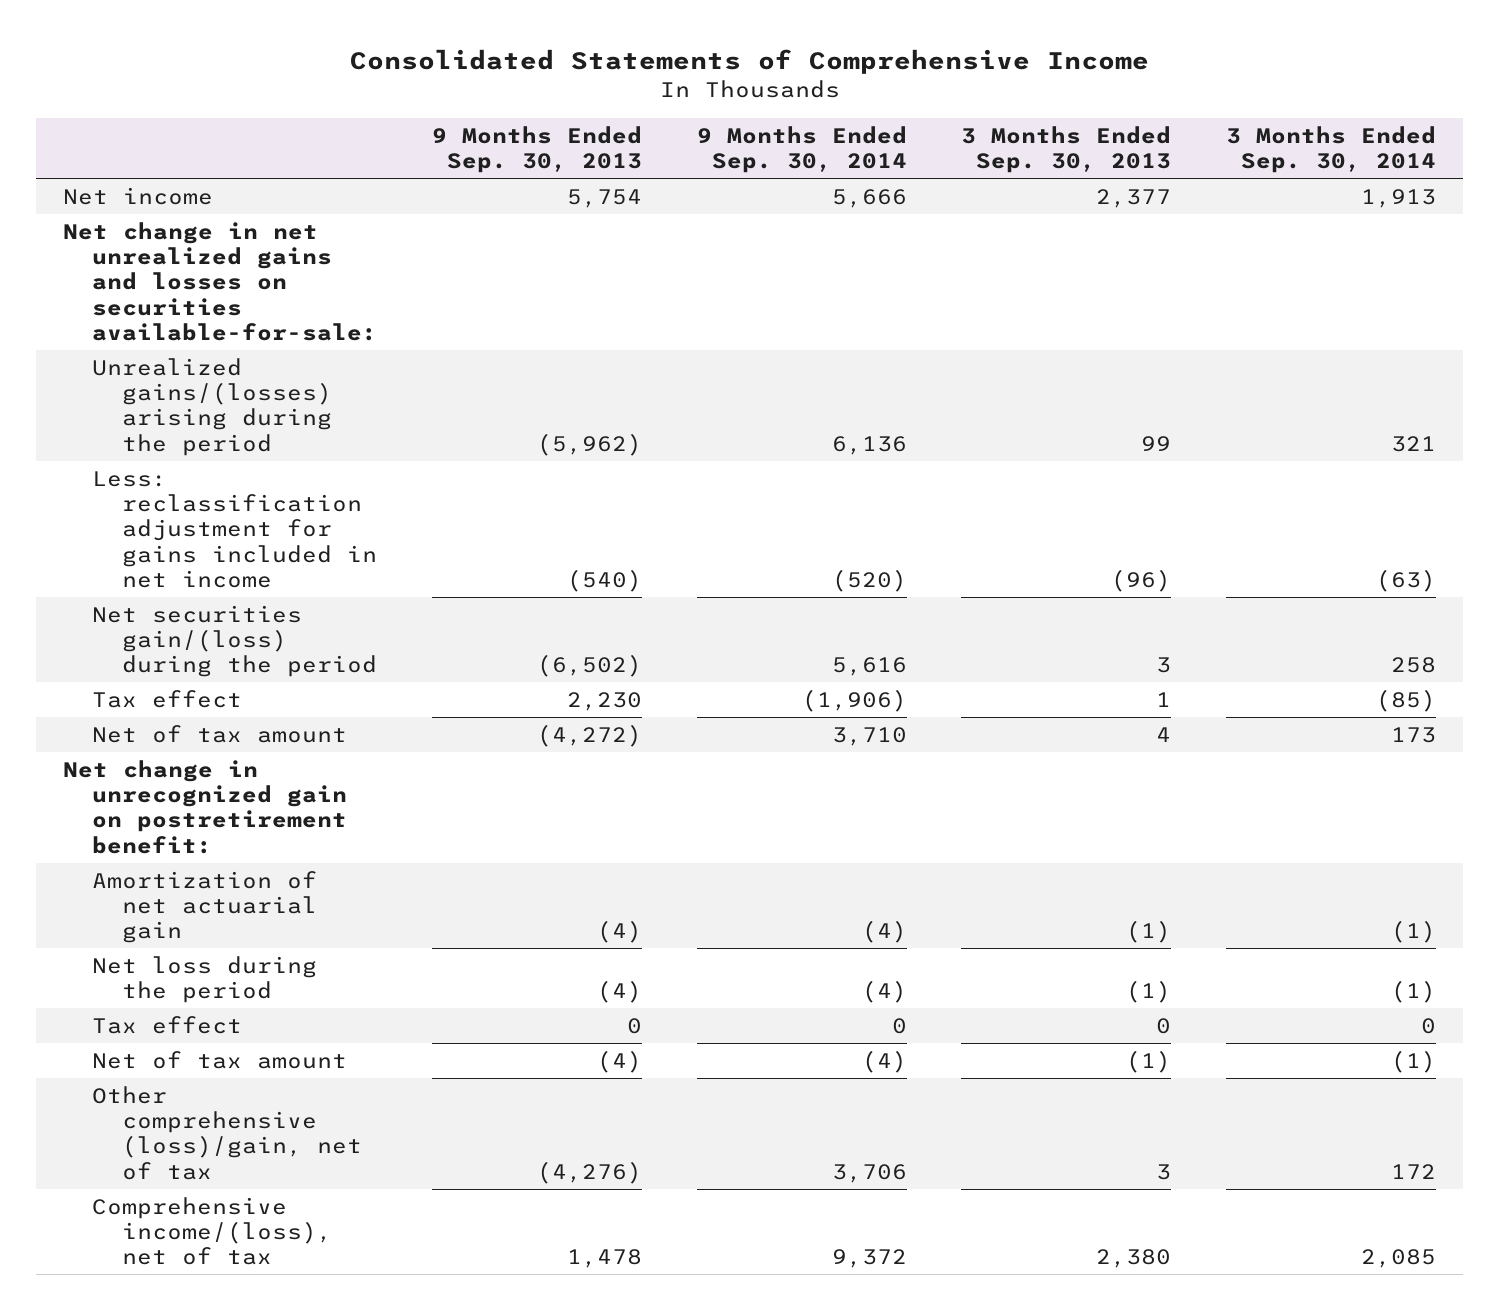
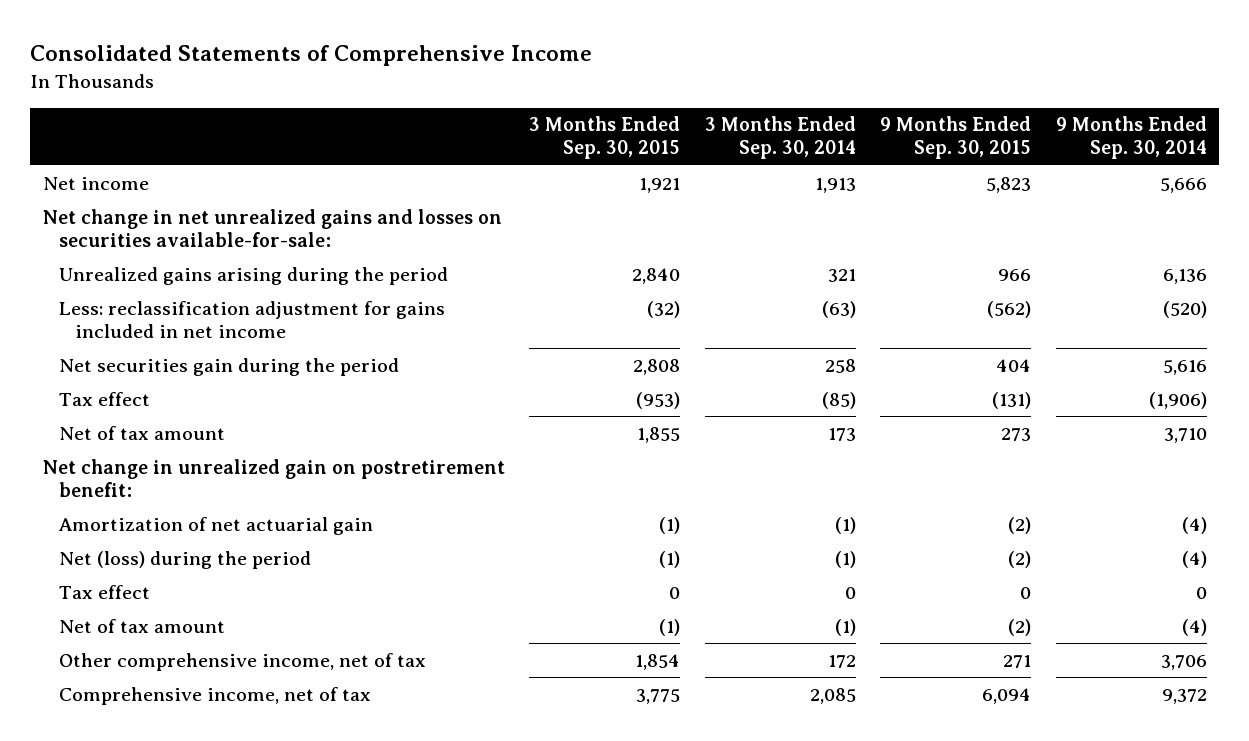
[432,125,643,174] 9 Months Ended Sep. 30, 2013 -> none
[961,125,1172,174] 3 Months Ended Sep. 30, 2013 -> none
none -> [529,116,681,160] 3 Months Ended Sep. 30, 2015
none -> [880,116,1032,160] 9 Months Ended Sep. 30, 2015
[92,357,332,456] Unrealized gains/(losses) arising during the period -> [58,266,448,285] Unrealized gains arising during the period
[92,604,377,678] Net securities gain/(loss) during the period -> [58,357,399,376] Net securities gain during the period
[63,759,348,854] Net change in unrecognized gain on postretirement benefit: -> [42,458,505,497] Net change in unrealized gain on postretirement benefit:
[92,955,318,1004] Net loss during the period -> [58,550,311,569] Net (loss) during the period
[92,1085,362,1180] Other comprehensive (loss)/gain, net of tax -> [58,652,426,671] Other comprehensive income, net of tax
[92,1196,332,1266] Comprehensive income/(loss), net of tax -> [58,686,371,705] Comprehensive income, net of tax

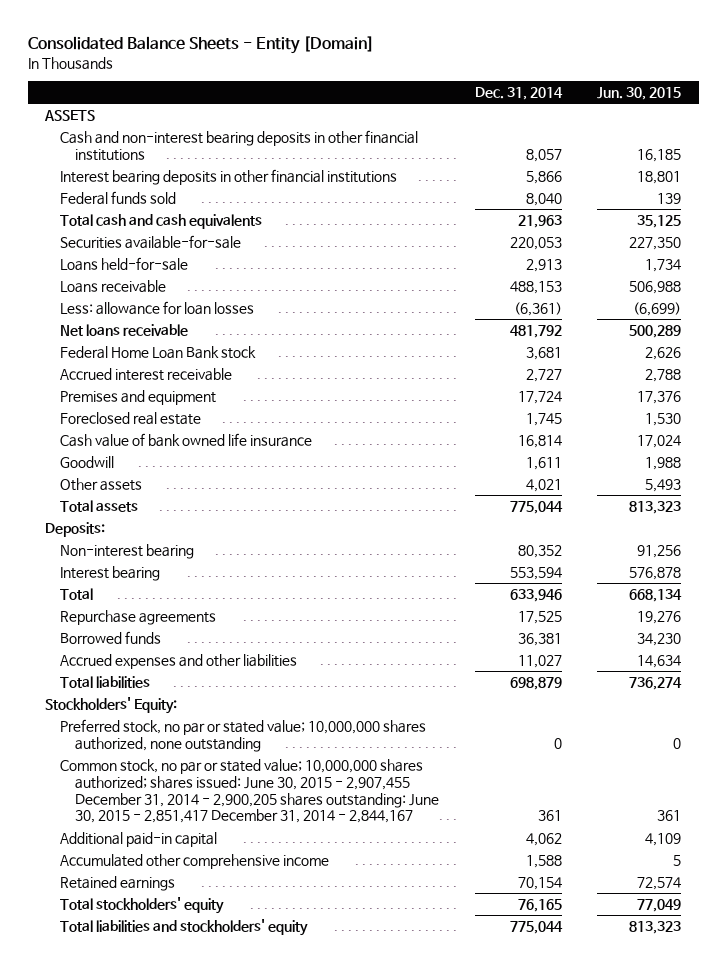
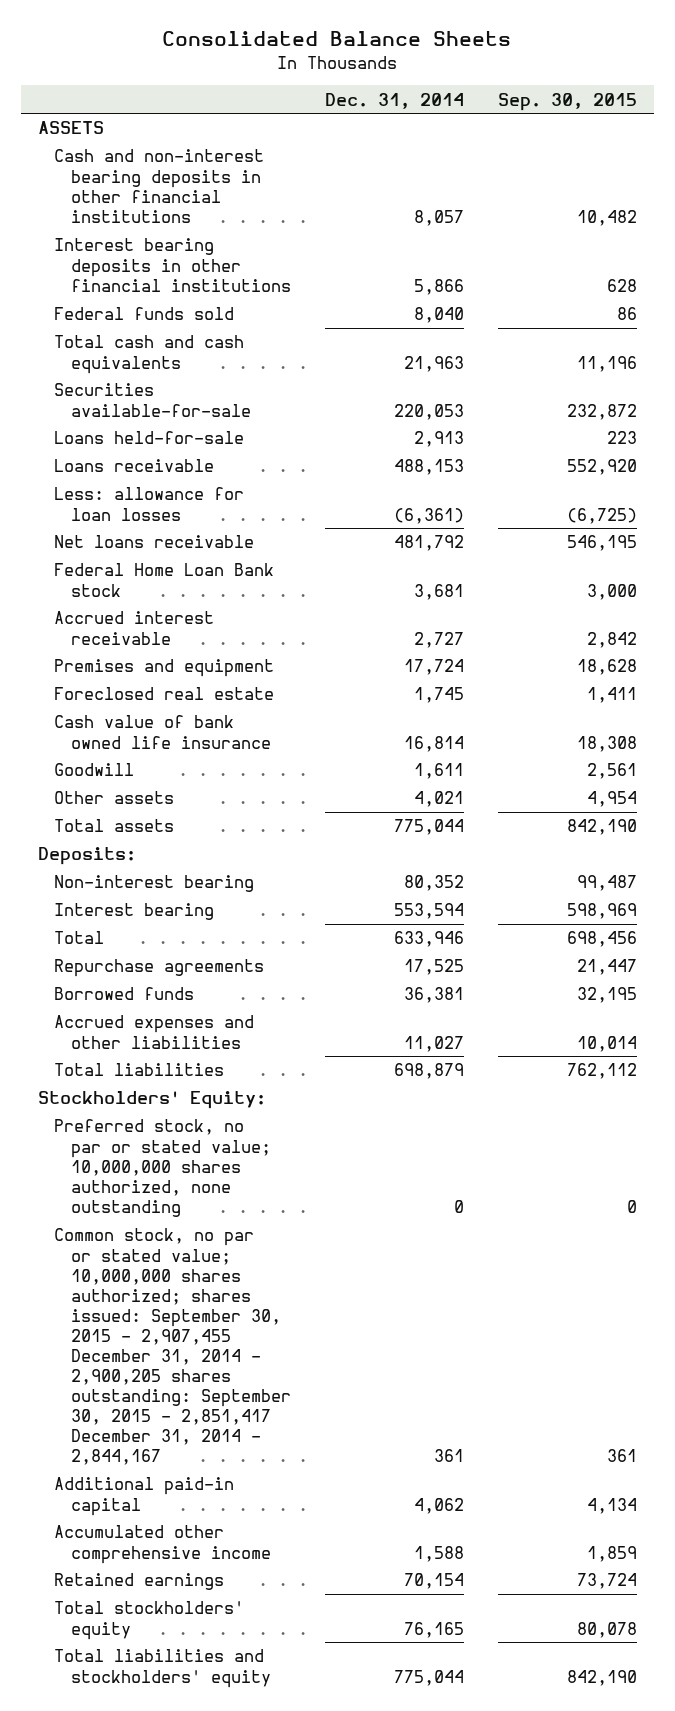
[27,36,374,55] Consolidated Balance Sheets - Entity [Domain] -> [162,31,512,47] Consolidated Balance Sheets
[596,87,681,101] Jun. 30, 2015 -> none
none -> [497,92,637,111] Sep. 30, 2015
[60,759,440,824] Common stock, no par or stated value; 10,000,000 shares authorized; shares issued: June 30, 2015 - 2,907,455 December 31, 2014 - 2,900,205 shares outstanding: June 30, 2015 - 2,851,417 December 31, 2014 - 2,844,167 -> [54,1228,291,1466] Common stock, no par or stated value; 10,000,000 shares authorized; shares issued: September 30, 2015 - 2,907,455 December 31, 2014 - 2,900,205 shares outstanding: September 30, 2015 - 2,851,417 December 31, 2014 - 2,844,167

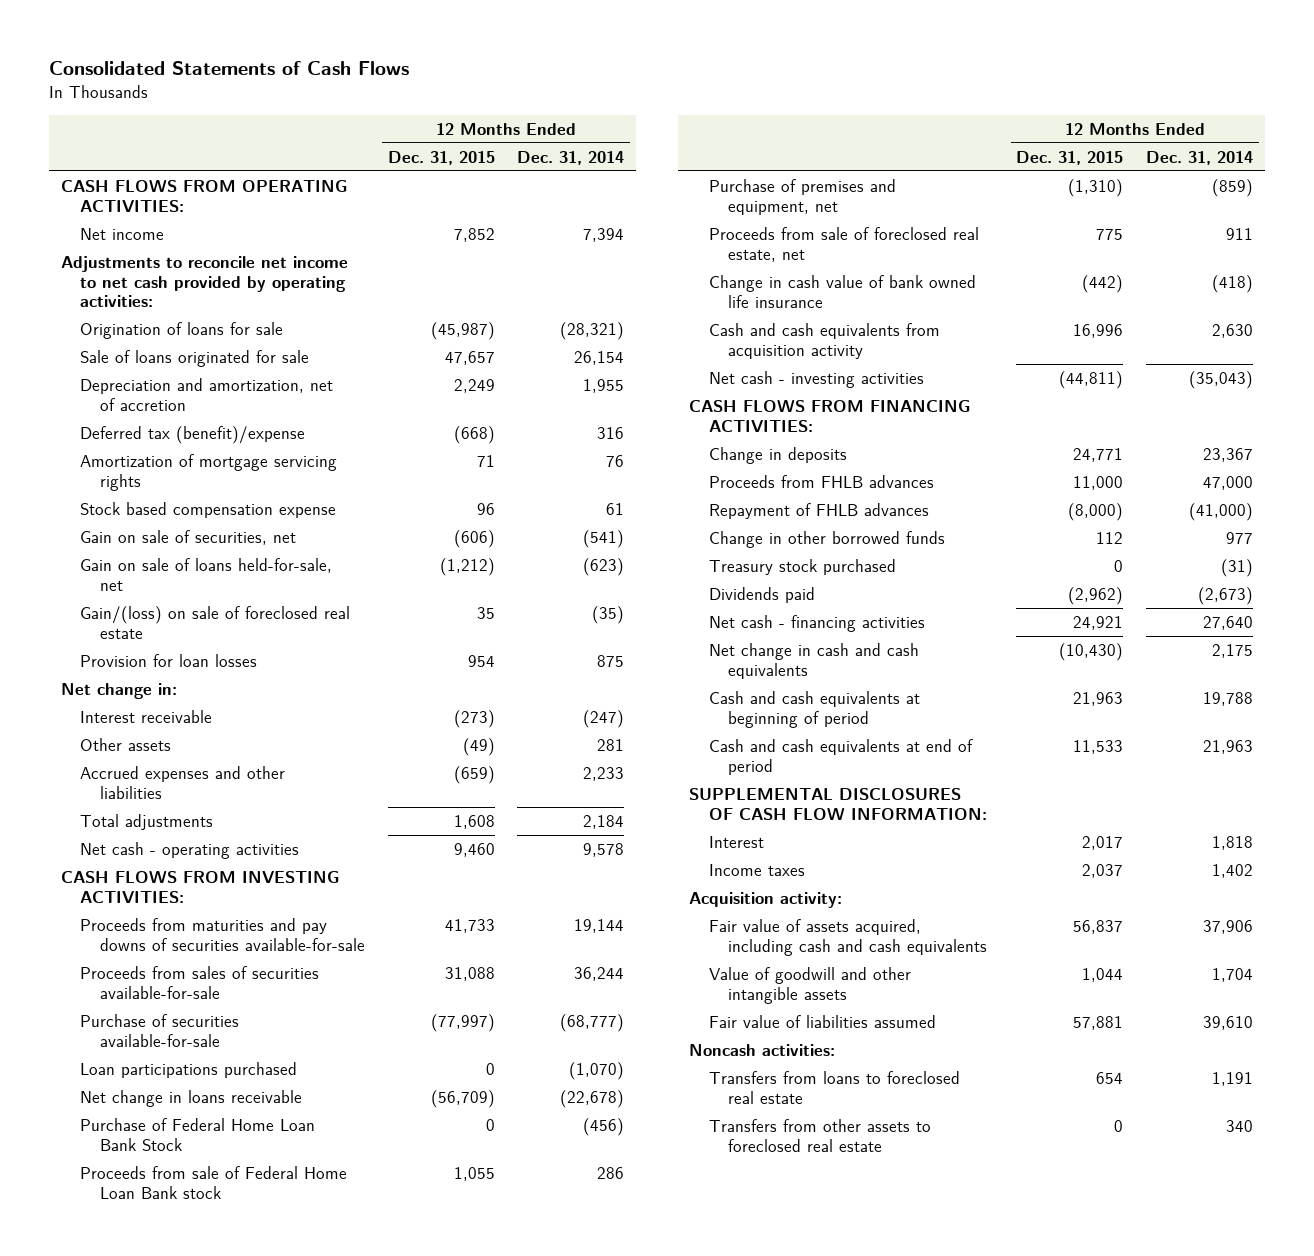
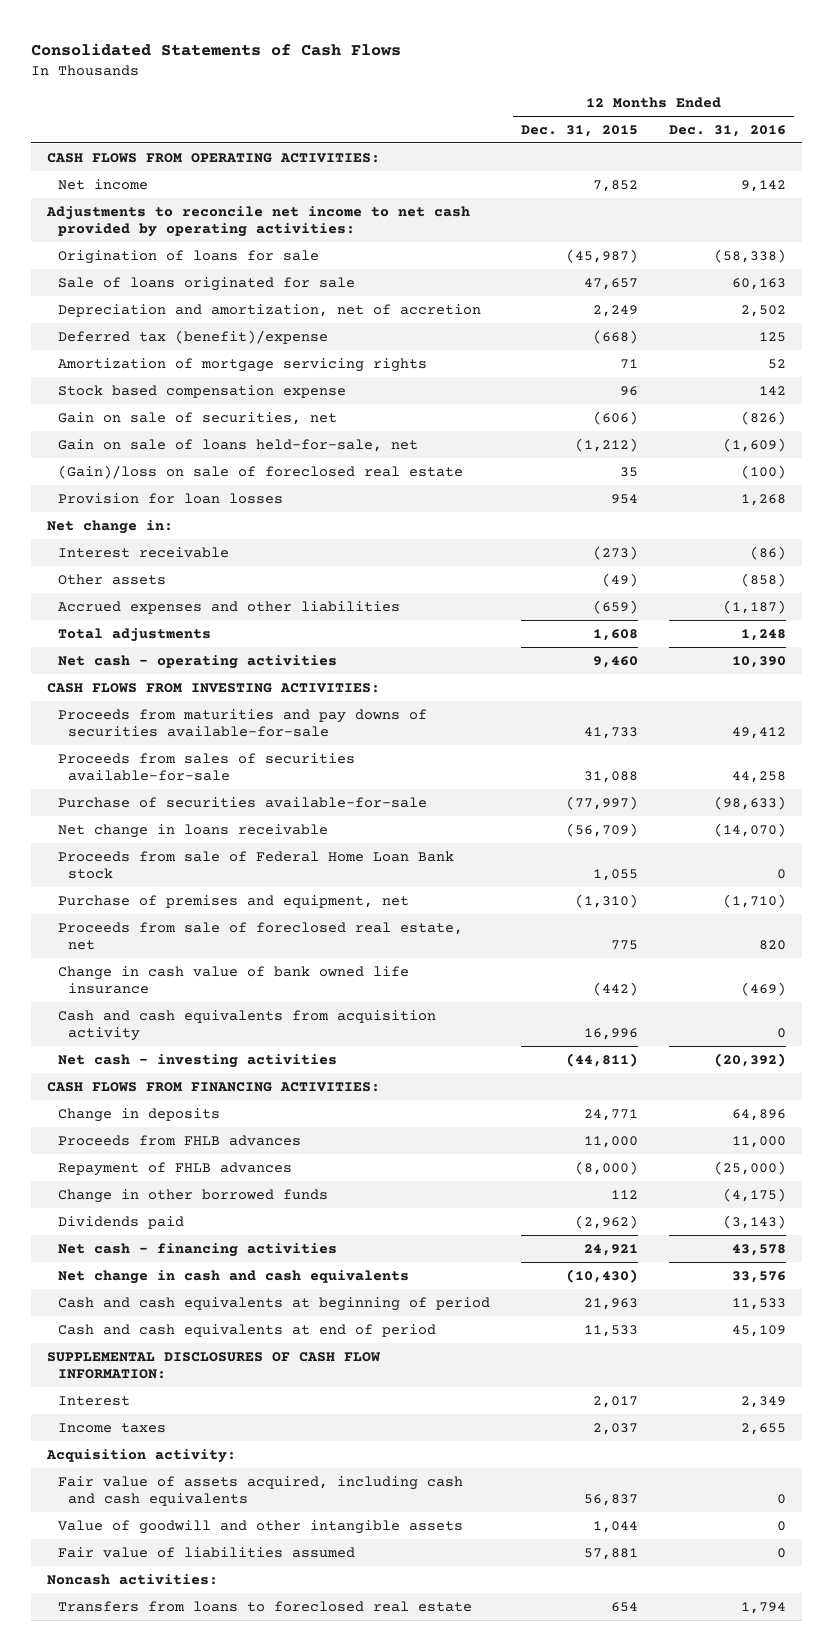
[517,150,625,165] Dec. 31, 2014 -> none
none -> [669,124,787,137] Dec. 31, 2016
[80,605,351,639] Gain/(loss) on sale of foreclosed real estate -> [57,464,463,479] (Gain)/loss on sale of foreclosed real estate
[80,1061,298,1078] Loan participations purchased -> none
[80,1117,316,1151] Purchase of Federal Home Loan Bank Stock -> none
[708,558,896,575] Treasury stock purchased -> none
[708,1118,931,1152] Transfers from other assets to foreclosed real estate -> none

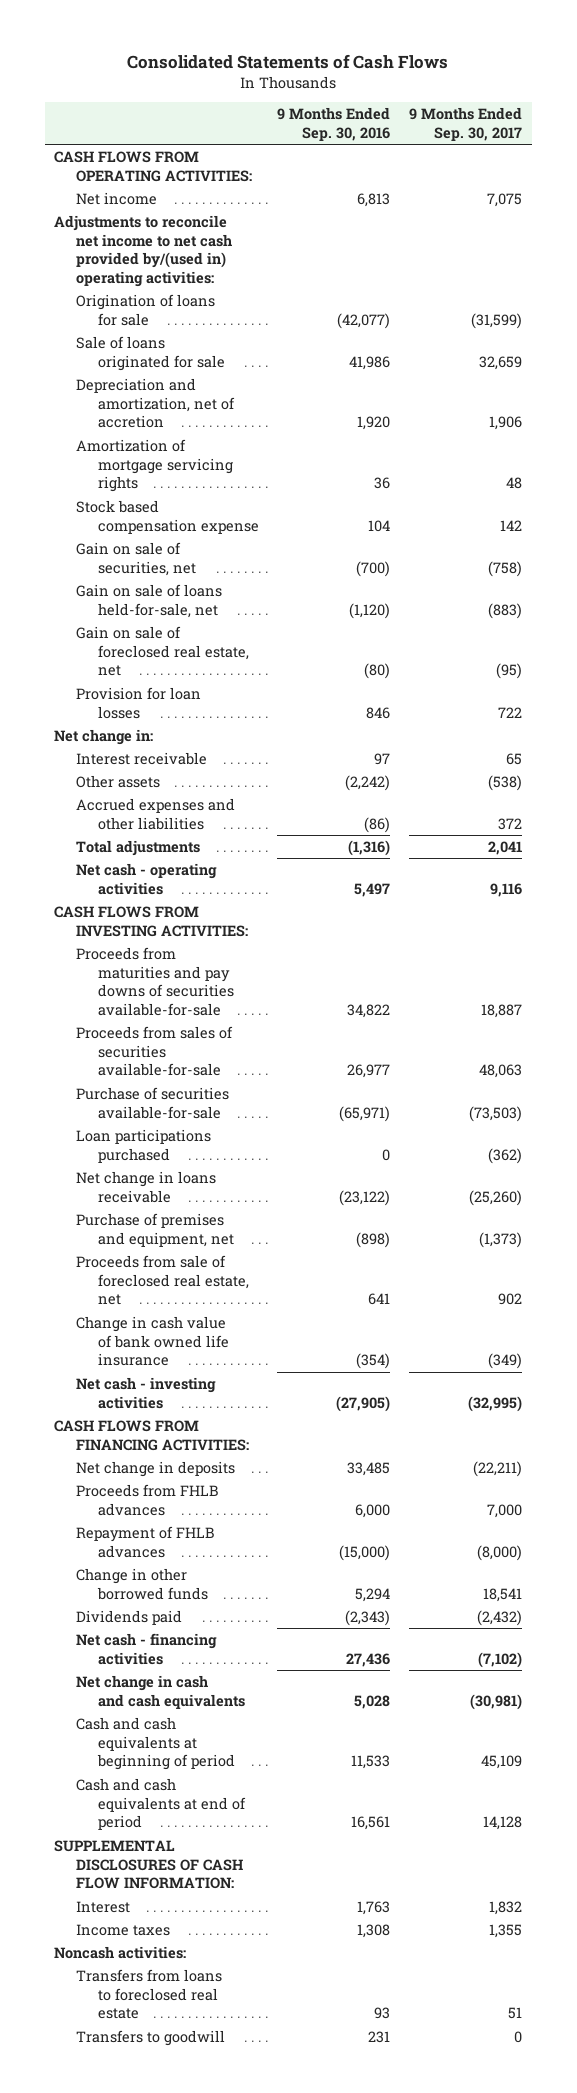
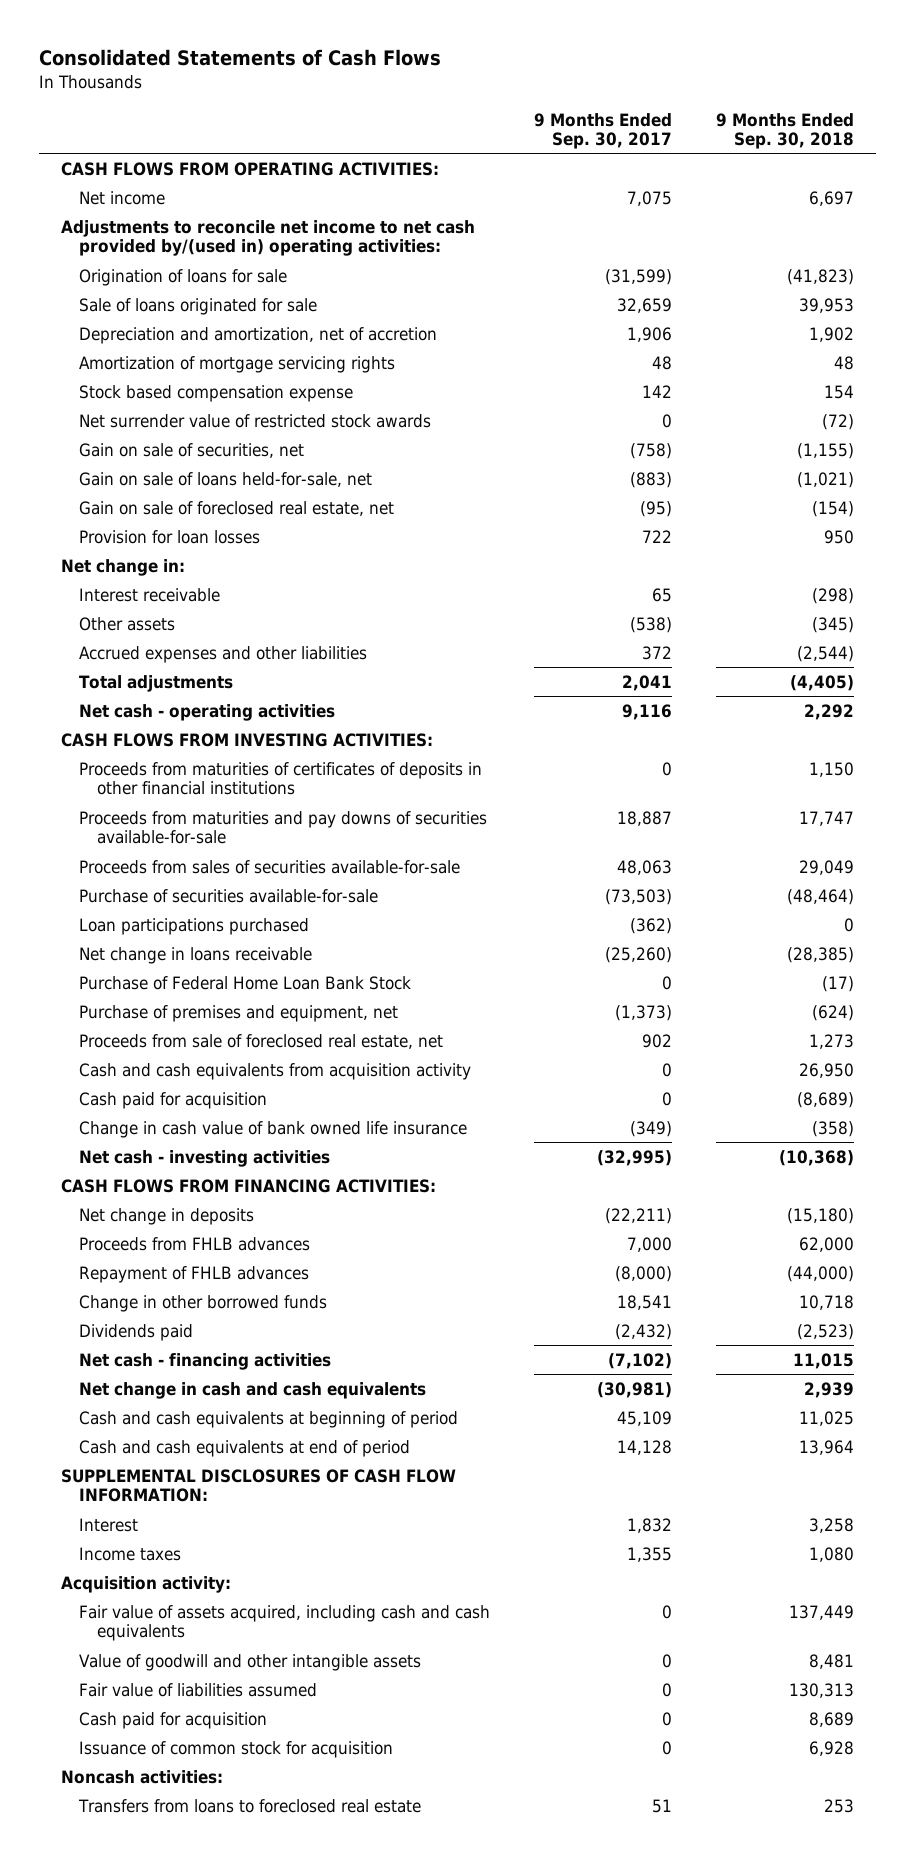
[277,107,391,141] 9 Months Ended Sep. 30, 2016 -> none
none -> [716,112,855,150] 9 Months Ended Sep. 30, 2018
none -> [79,413,432,428] Net surrender value of restricted stock awards
none -> [79,761,483,796] Proceeds from maturities of certificates of deposits in other financial institutions
none -> [79,975,412,990] Purchase of Federal Home Loan Bank Stock
none -> [79,1062,472,1080] Cash and cash equivalents from acquisition activity
none -> [79,1091,268,1109] Cash paid for acquisition
none -> [61,1575,232,1593] Acquisition activity:
none -> [79,1604,491,1642] Fair value of assets acquired, including cash and cash equivalents
none -> [79,1653,422,1671] Value of goodwill and other intangible assets
none -> [79,1682,318,1697] Fair value of liabilities assumed
none -> [79,1711,268,1729] Cash paid for acquisition
none -> [79,1740,394,1758] Issuance of common stock for acquisition
[76,2029,226,2046] Transfers to goodwill -> none

